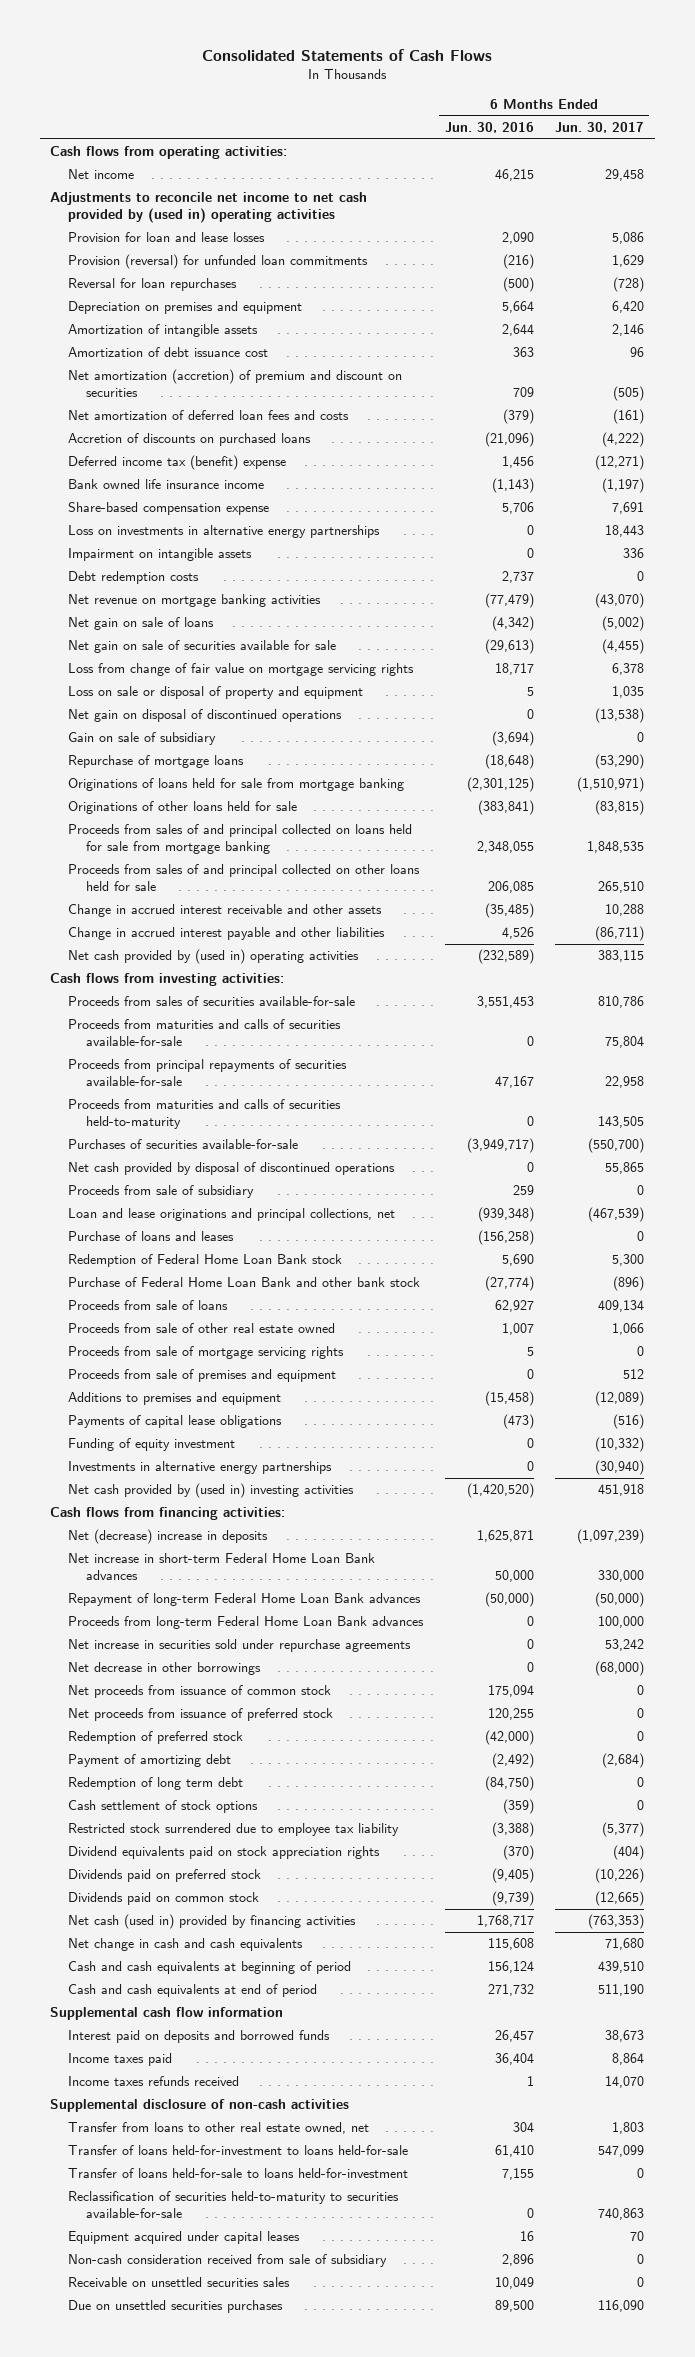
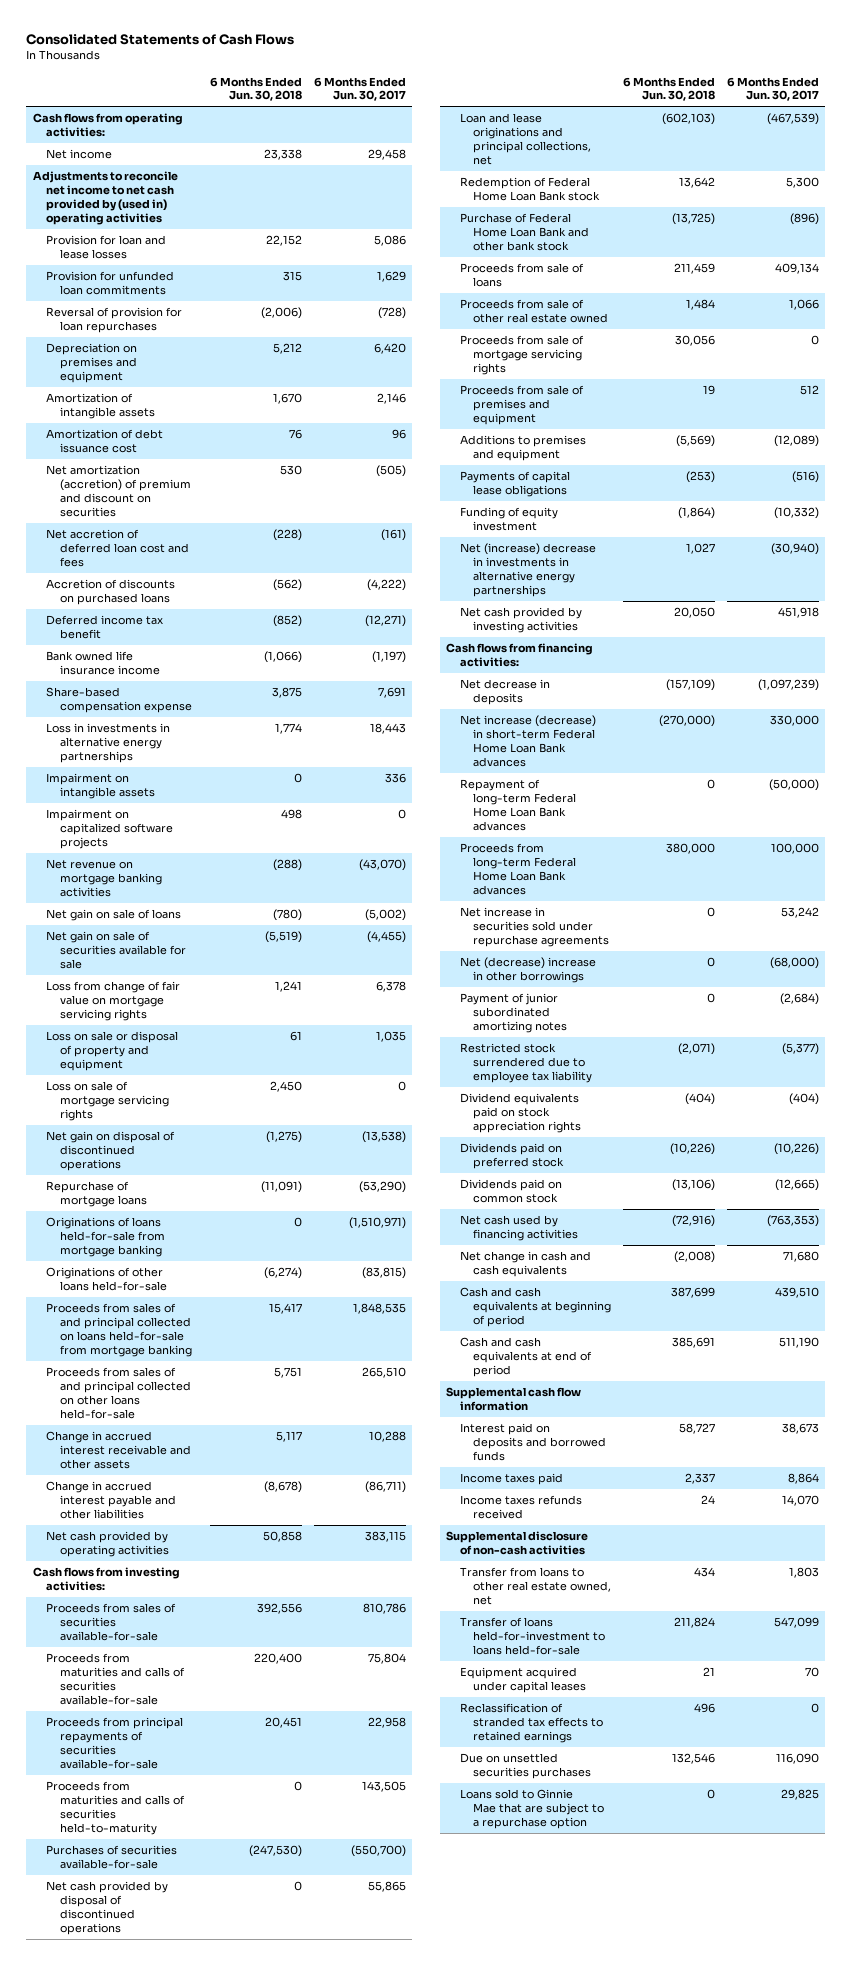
[444,121,534,133] Jun. 30, 2016 -> none
none -> [209,76,302,102] 6 Months Ended Jun. 30, 2018
[68,254,369,270] Provision (reversal) for unfunded loan commitments -> [46,271,175,296] Provision for unfunded loan commitments
[68,278,238,292] Reversal for loan repurchases -> [46,307,183,334] Reversal of provision for loan repurchases
[68,410,350,421] Net amortization of deferred loan fees and costs -> [46,529,189,567] Net accretion of deferred loan cost and fees
[68,455,287,471] Deferred income tax (benefit) expense -> [46,615,164,640] Deferred income tax benefit
[68,525,381,539] Loss on investments in alternative energy partnerships -> [46,723,171,763] Loss in investments in alternative energy partnerships
[68,571,200,585] Debt redemption costs -> none
none -> [46,809,173,849] Impairment on capitalized software projects
none -> [46,1081,169,1121] Loss on sale of mortgage servicing rights
[68,732,217,746] Gain on sale of subsidiary -> none
[68,778,405,792] Originations of loans held for sale from mortgage banking -> [46,1217,165,1257] Originations of loans held-for-sale from mortgage banking
[68,801,298,815] Originations of other loans held for sale -> [46,1267,167,1292] Originations of other loans held-for-sale
[68,824,413,854] Proceeds from sales of and principal collected on loans held for sale from mortgage banking -> [46,1303,192,1357] Proceeds from sales of and principal collected on loans held-for-sale from mortgage banking
[68,864,421,891] Proceeds from sales of and principal collected on other loans held for sale -> [46,1367,191,1419] Proceeds from sales of and principal collected on other loans held-for-sale
[68,949,360,965] Net cash provided by (used in) operating activities -> [46,1531,169,1558] Net cash provided by operating activities
[68,1185,255,1199] Proceeds from sale of subsidiary -> none
[68,1231,235,1242] Purchase of loans and leases -> none
[68,1461,333,1475] Investments in alternative energy partnerships -> [459,543,596,597] Net (increase) decrease in investments in alternative energy partnerships
[68,1483,355,1499] Net cash provided by (used in) investing activities -> [459,607,582,634] Net cash provided by investing activities
[68,1529,269,1545] Net (decrease) increase in deposits -> [459,679,550,706] Net decrease in deposits
[68,1553,376,1580] Net increase in short-term Federal Home Loan Bank advances -> [459,715,596,767] Net increase (decrease) in short-term Federal Home Loan Bank advances
[68,1685,332,1699] Net proceeds from issuance of common stock -> none
[68,1708,334,1722] Net proceeds from issuance of preferred stock -> none
[68,1731,244,1745] Redemption of preferred stock -> none
[68,1777,244,1791] Redemption of long term debt -> none
[68,1800,259,1814] Cash settlement of stock options -> none
[68,1662,262,1676] Net decrease in other borrowings -> [459,957,596,984] Net (decrease) increase in other borrowings
[68,1754,232,1768] Payment of amortizing debt -> [459,993,568,1033] Payment of junior subordinated amortizing notes
[68,1914,357,1930] Net cash (used in) provided by financing activities -> [459,1215,579,1242] Net cash used by financing activities
[68,2168,409,2179] Transfer of loans held-for-sale to loans held-for-investment -> none
[68,2191,400,2218] Reclassification of securities held-to-maturity to securities available-for-sale -> none
[68,2254,388,2268] Non-cash consideration received from sale of subsidiary -> none
[68,2277,291,2288] Receivable on unsettled securities sales -> none
none -> [459,1703,604,1743] Reclassification of stranded tax effects to retained earnings
none -> [459,1789,605,1829] Loans sold to Ginnie Mae that are subject to a repurchase option

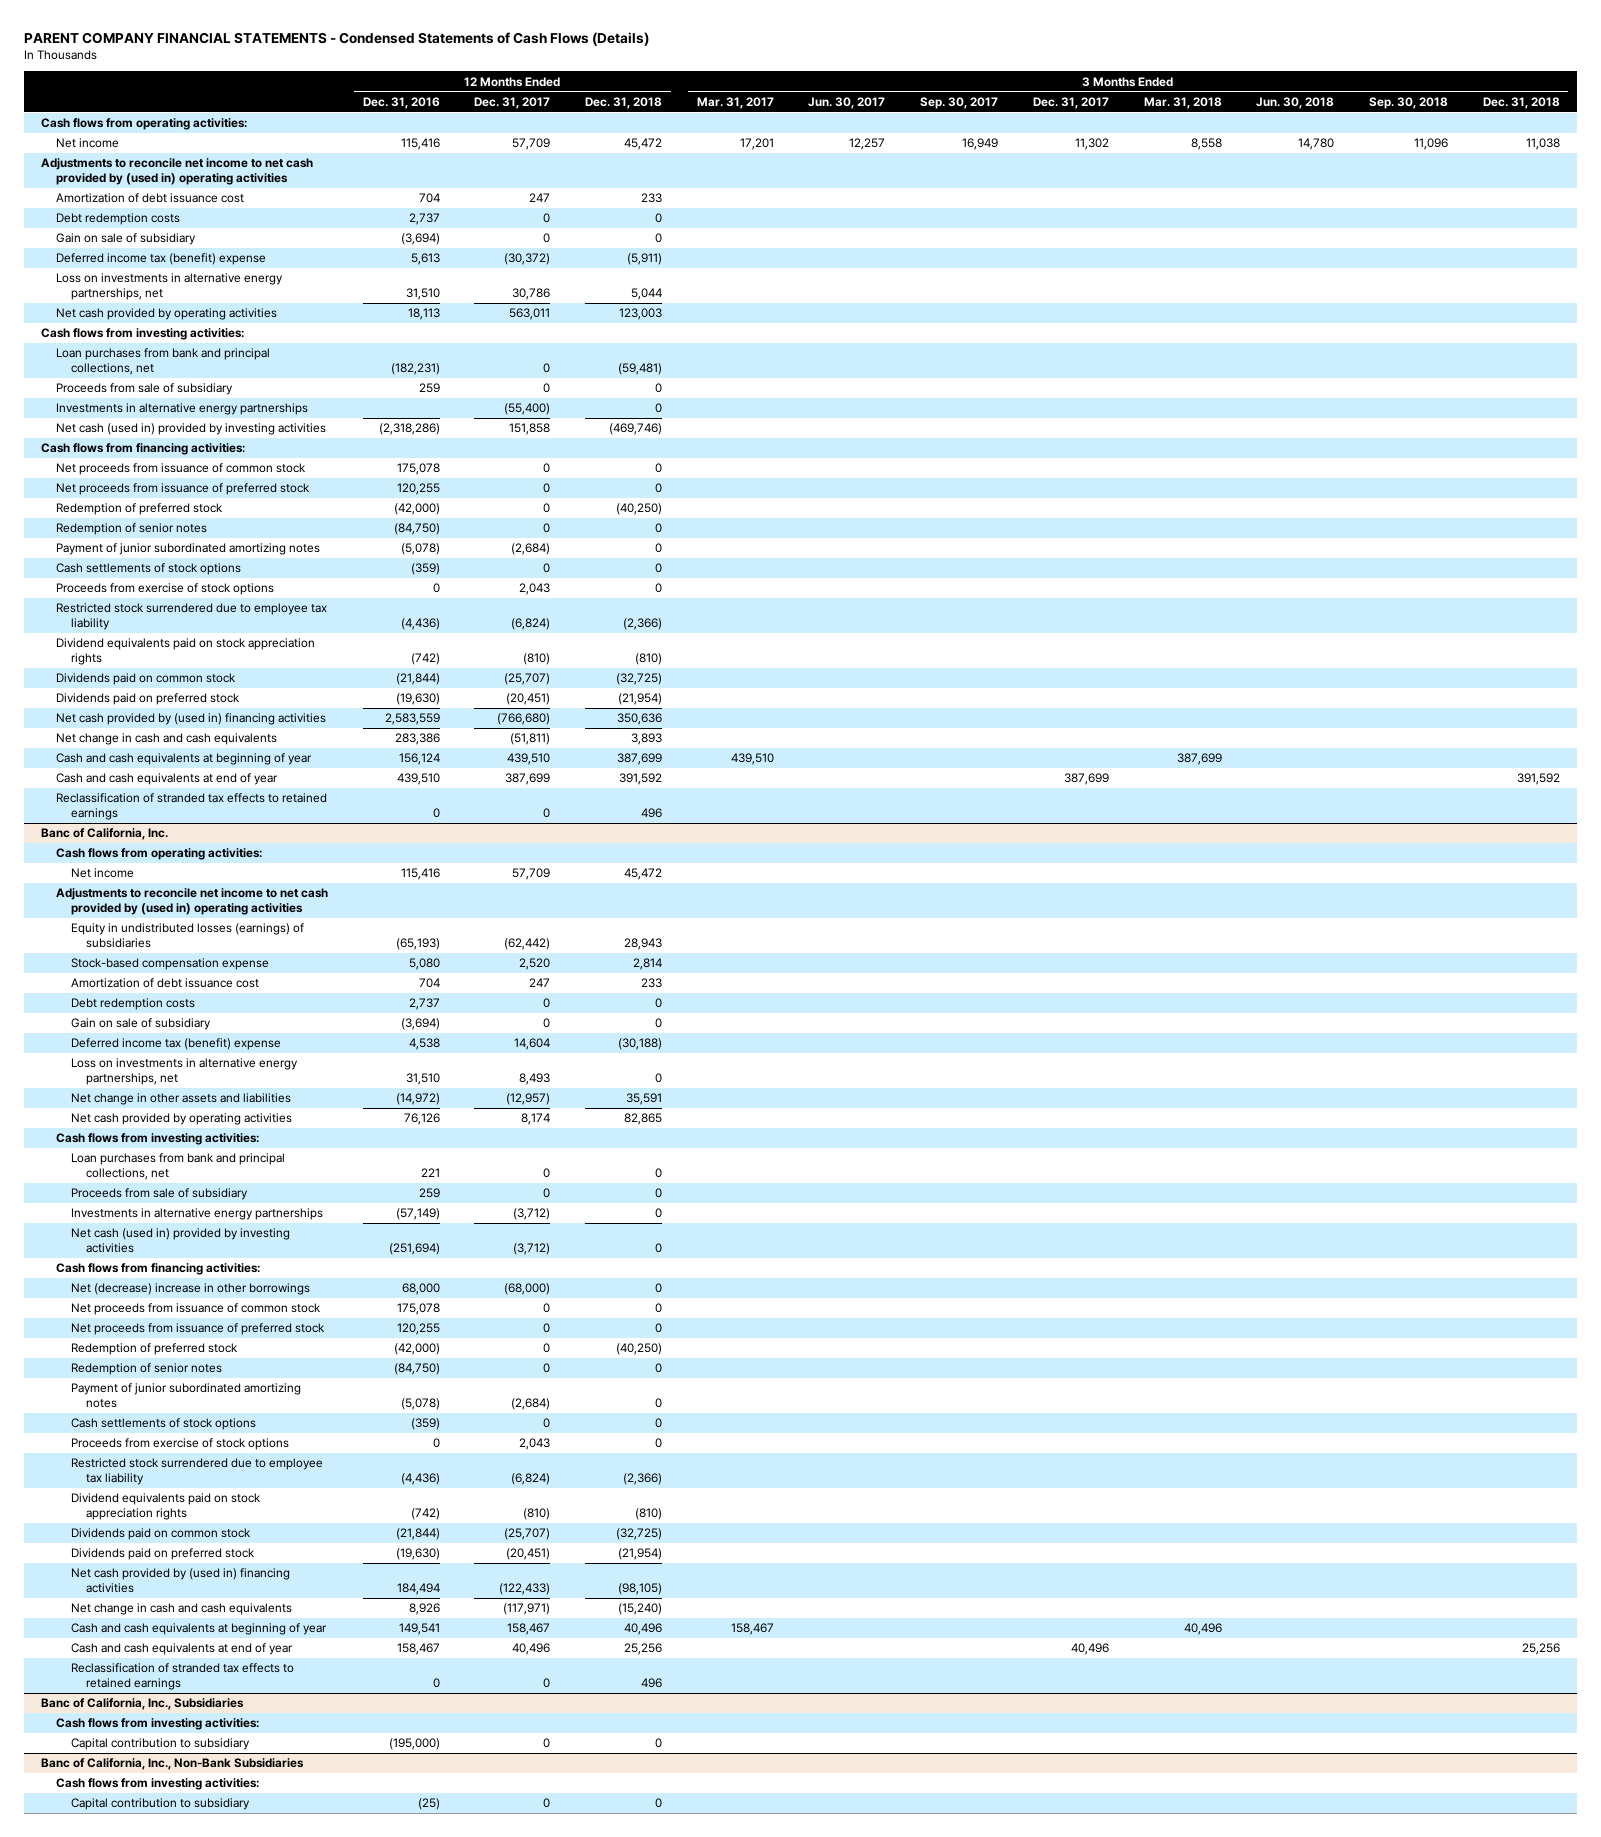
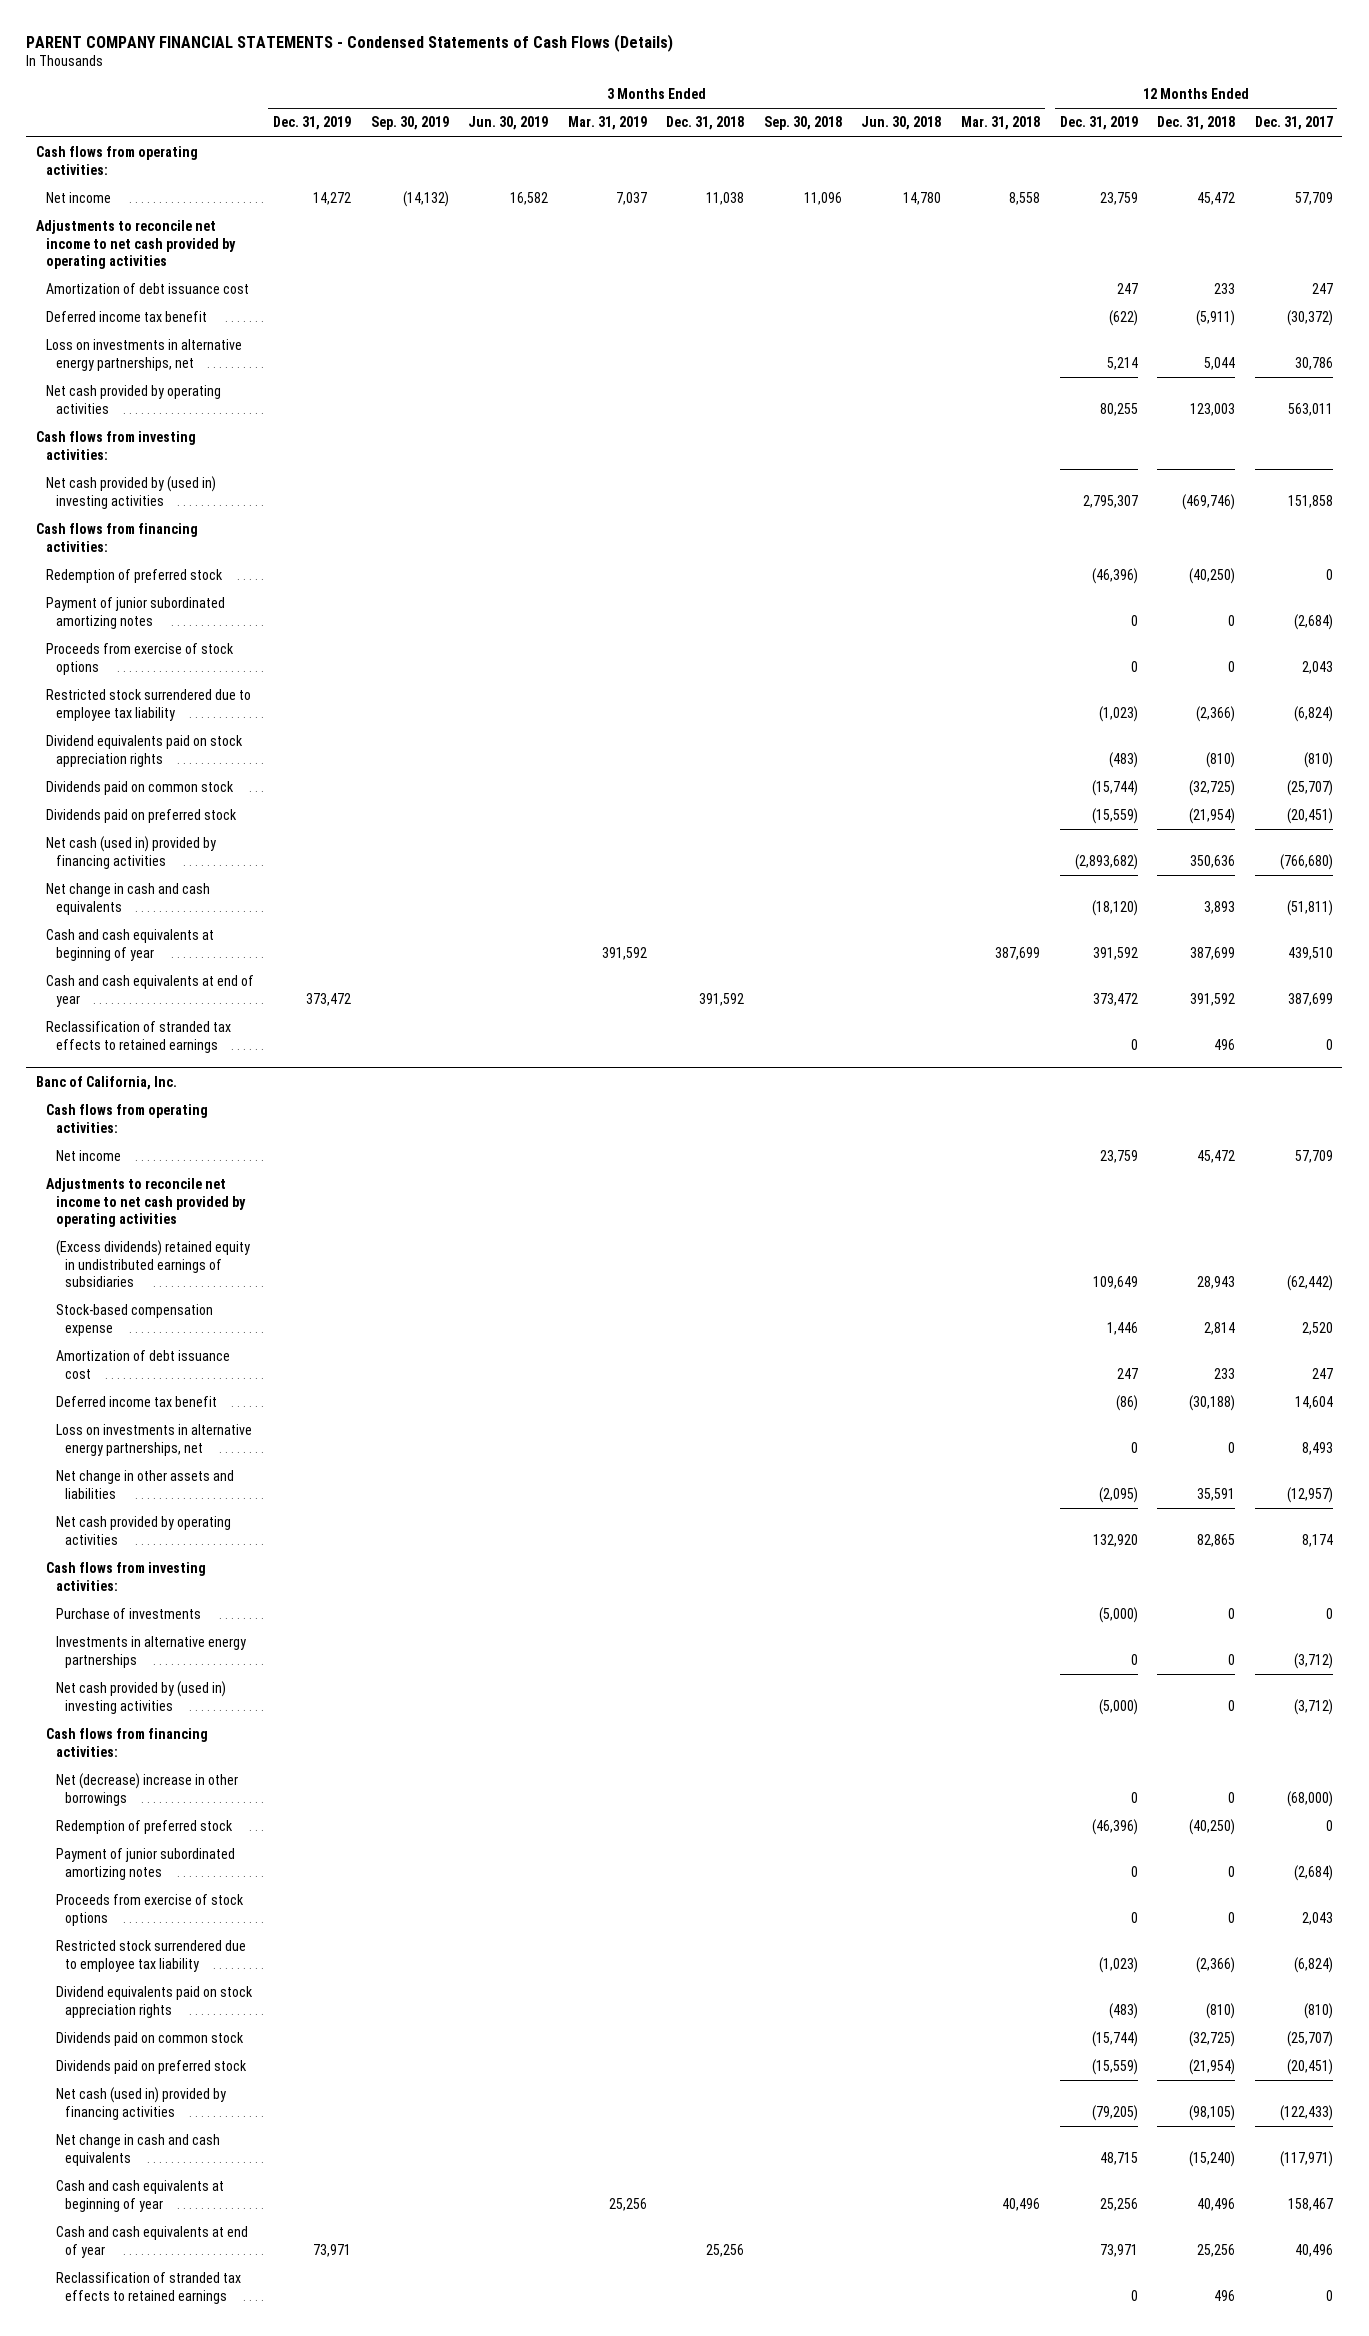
[362,96,440,109] Dec. 31, 2016 -> none
[696,96,774,109] Mar. 31, 2017 -> none
[808,96,886,109] Jun. 30, 2017 -> none
[920,96,999,109] Sep. 30, 2017 -> none
[1032,96,1109,109] Dec. 31, 2017 -> none
none -> [273,116,352,131] Dec. 31, 2019
none -> [370,116,449,131] Sep. 30, 2019
none -> [468,116,549,131] Jun. 30, 2019
none -> [567,116,647,131] Mar. 31, 2019
none -> [1059,116,1138,131] Dec. 31, 2019
[41,158,314,186] Adjustments to reconcile net income to net cash provided by (used in) operating activities -> [36,220,236,270] Adjustments to reconcile net income to net cash provided by operating activities
[55,213,180,226] Debt redemption costs -> none
[55,233,196,246] Gain on sale of subsidiary -> none
[55,253,266,266] Deferred income tax (benefit) expense -> [45,311,207,323] Deferred income tax benefit
[55,348,270,376] Loan purchases from bank and principal collections, net -> none
[55,383,233,396] Proceeds from sale of subsidiary -> none
[55,403,308,416] Investments in alternative energy partnerships -> none
[55,423,326,436] Net cash (used in) provided by investing activities -> [45,476,216,509] Net cash provided by (used in) investing activities
[55,463,306,476] Net proceeds from issuance of common stock -> none
[55,483,310,496] Net proceeds from issuance of preferred stock -> none
[55,523,207,536] Redemption of senior notes -> none
[55,563,241,576] Cash settlements of stock options -> none
[55,713,326,726] Net cash provided by (used in) financing activities -> [45,836,216,869] Net cash (used in) provided by financing activities
[55,888,328,916] Adjustments to reconcile net income to net cash provided by (used in) operating activities -> [45,1178,246,1228] Adjustments to reconcile net income to net cash provided by operating activities
[70,923,304,949] Equity in undistributed losses (earnings) of subsidiaries -> [55,1240,250,1288] (Excess dividends) retained equity in undistributed earnings of subsidiaries
[70,998,195,1011] Debt redemption costs -> none
[70,1018,211,1031] Gain on sale of subsidiary -> none
[70,1038,281,1051] Deferred income tax (benefit) expense -> [55,1396,217,1408] Deferred income tax benefit
[70,1153,285,1181] Loan purchases from bank and principal collections, net -> none
[70,1188,248,1201] Proceeds from sale of subsidiary -> none
none -> [55,1608,201,1620] Purchase of investments
[70,1228,290,1254] Net cash (used in) provided by investing activities -> [55,1681,226,1714] Net cash provided by (used in) investing activities
[70,1303,321,1316] Net proceeds from issuance of common stock -> none
[70,1323,325,1336] Net proceeds from issuance of preferred stock -> none
[70,1363,222,1376] Redemption of senior notes -> none
[70,1418,256,1431] Cash settlements of stock options -> none
[70,1568,290,1594] Net cash provided by (used in) financing activities -> [55,2087,226,2120] Net cash (used in) provided by financing activities
[41,1698,245,1711] Banc of California, Inc., Subsidiaries -> none
[55,1718,259,1731] Cash flows from investing activities: -> none
[70,1738,250,1751] Capital contribution to subsidiary -> none
[41,1758,305,1771] Banc of California, Inc., Non-Bank Subsidiaries -> none
[55,1778,259,1791] Cash flows from investing activities: -> none
[70,1798,250,1811] Capital contribution to subsidiary -> none

